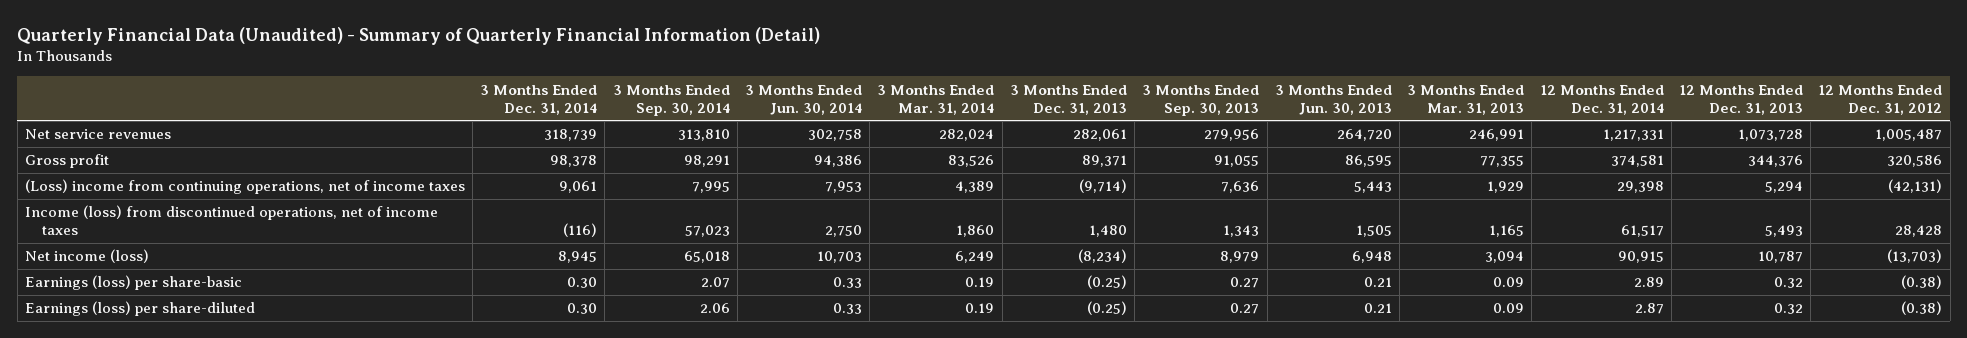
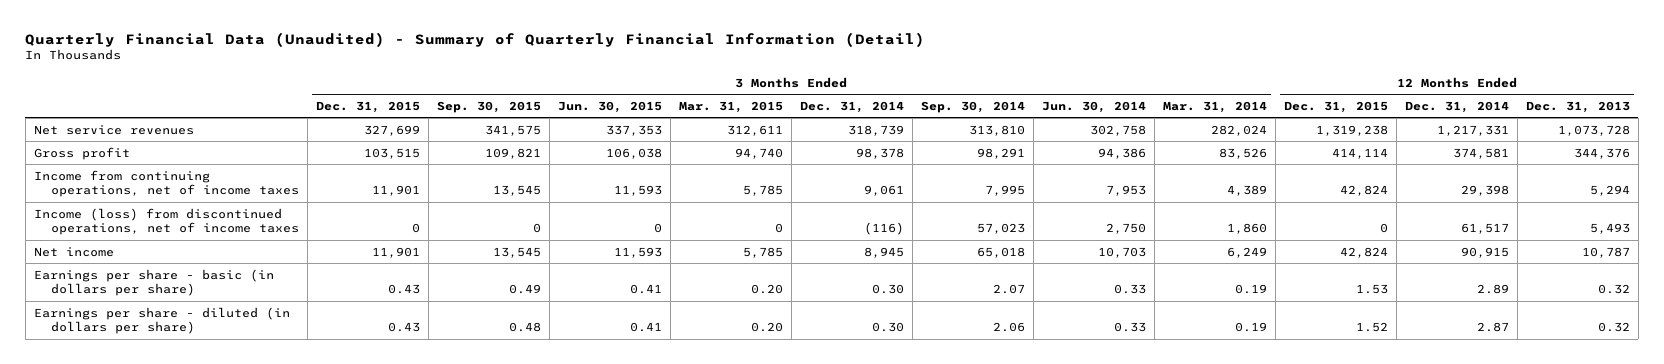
[1009,84,1127,115] 3 Months Ended Dec. 31, 2013 -> none
[1142,84,1260,116] 3 Months Ended Sep. 30, 2013 -> none
[1274,84,1392,115] 3 Months Ended Jun. 30, 2013 -> none
[1407,84,1525,115] 3 Months Ended Mar. 31, 2013 -> none
[1818,84,1943,115] 12 Months Ended Dec. 31, 2012 -> none
none -> [315,100,420,113] Dec. 31, 2015
none -> [436,100,541,113] Sep. 30, 2015
none -> [557,100,662,113] Jun. 30, 2015
none -> [678,100,783,113] Mar. 31, 2015
none -> [1283,100,1388,113] Dec. 31, 2015
[24,179,465,195] (Loss) income from continuing operations, net of income taxes -> [33,169,299,198] Income from continuing operations, net of income taxes
[24,249,149,264] Net income (loss) -> [33,246,114,257] Net income
[24,275,242,291] Earnings (loss) per share-basic -> [33,268,274,297] Earnings per share - basic (in dollars per share)
[24,301,255,317] Earnings (loss) per share-diluted -> [33,306,290,335] Earnings per share - diluted (in dollars per share)

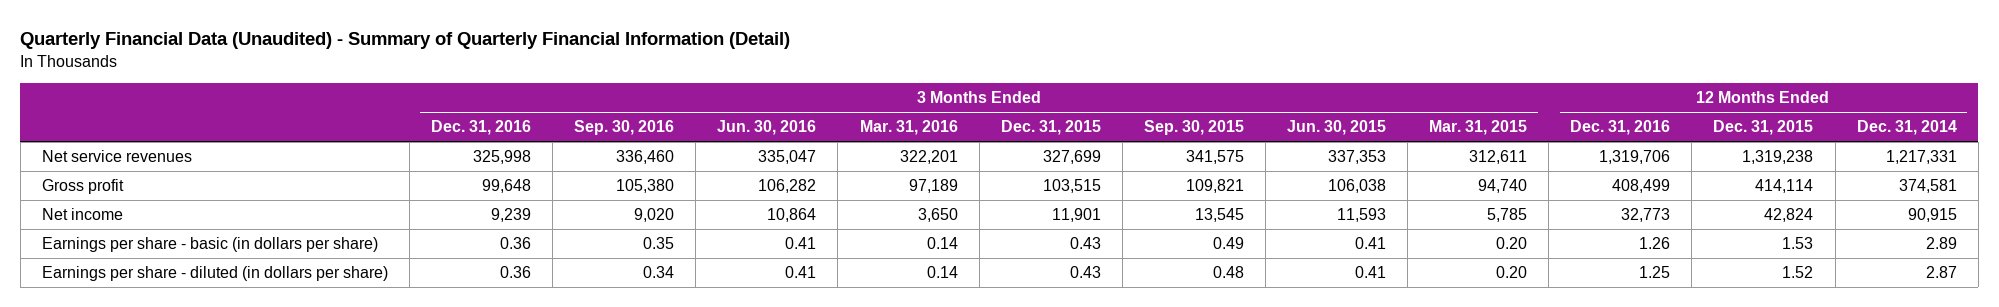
[799,100,904,113] Dec. 31, 2014 -> none
[920,100,1025,113] Sep. 30, 2014 -> none
[1041,100,1146,113] Jun. 30, 2014 -> none
[1162,100,1267,113] Mar. 31, 2014 -> none
[1525,100,1630,113] Dec. 31, 2013 -> none
none -> [431,120,532,136] Dec. 31, 2016
none -> [574,120,675,136] Sep. 30, 2016
none -> [717,120,817,136] Jun. 30, 2016
none -> [859,120,958,136] Mar. 31, 2016
none -> [1570,120,1671,136] Dec. 31, 2016
[33,169,299,198] Income from continuing operations, net of income taxes -> none
[33,207,299,236] Income (loss) from discontinued operations, net of income taxes -> none

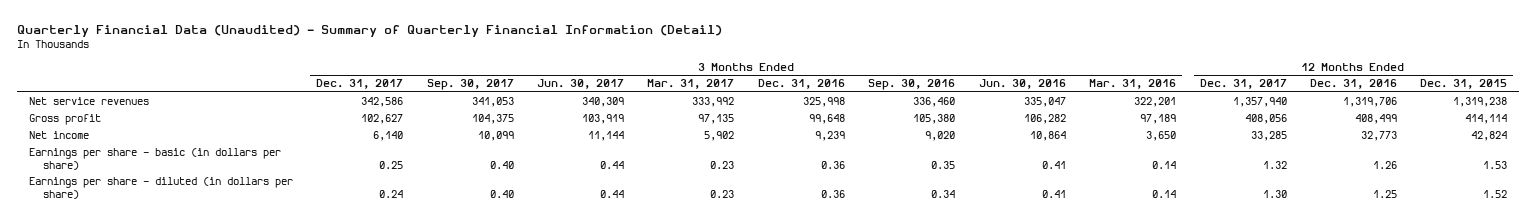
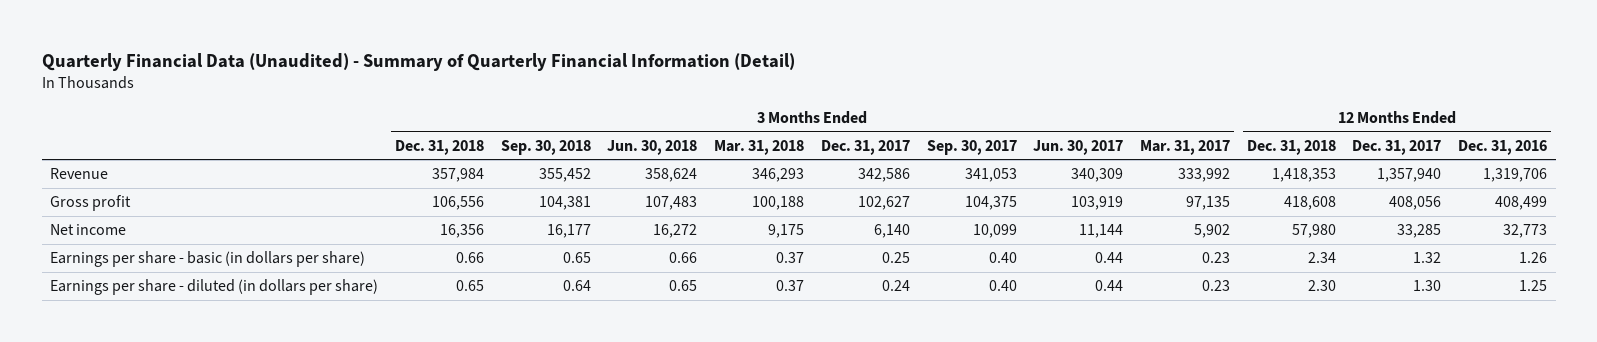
[757,79,845,90] Dec. 31, 2016 -> none
[868,79,956,91] Sep. 30, 2016 -> none
[978,79,1066,90] Jun. 30, 2016 -> none
[1089,79,1177,90] Mar. 31, 2016 -> none
[1420,79,1508,90] Dec. 31, 2015 -> none
none -> [394,139,484,155] Dec. 31, 2018
none -> [500,139,591,155] Sep. 30, 2018
none -> [607,139,698,155] Jun. 30, 2018
none -> [714,139,805,155] Mar. 31, 2018
none -> [1246,139,1336,155] Dec. 31, 2018
[28,97,149,106] Net service revenues -> [50,168,109,180] Revenue

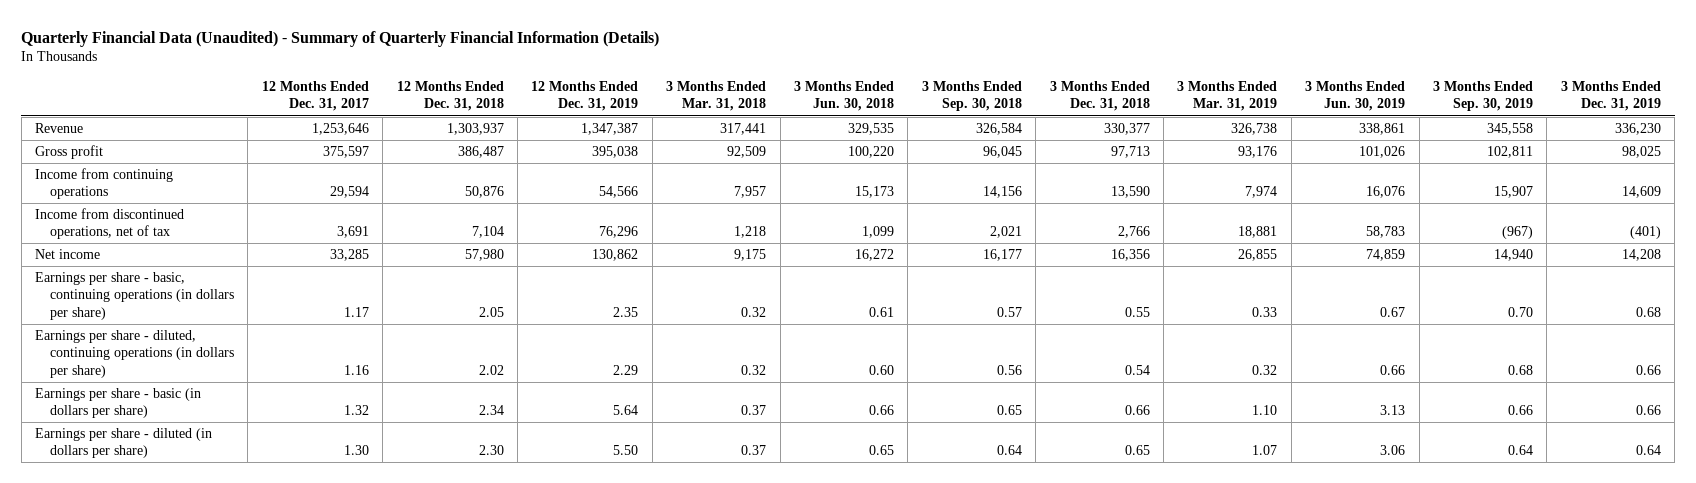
[41,52,795,71] Quarterly Financial Data (Unaudited) - Summary of Quarterly Financial Information (Detail) -> [21,30,660,47] Quarterly Financial Data (Unaudited) - Summary of Quarterly Financial Information (Details)
[820,139,910,155] Dec. 31, 2017 -> none
[926,139,1017,155] Sep. 30, 2017 -> none
[1033,139,1124,155] Jun. 30, 2017 -> none
[1139,139,1230,155] Mar. 31, 2017 -> none
[1458,139,1548,155] Dec. 31, 2016 -> none
none -> [531,81,639,112] 12 Months Ended Dec. 31, 2019
none -> [1177,81,1278,112] 3 Months Ended Mar. 31, 2019
none -> [1305,81,1406,112] 3 Months Ended Jun. 30, 2019
none -> [1432,81,1533,112] 3 Months Ended Sep. 30, 2019
none -> [1560,81,1661,112] 3 Months Ended Dec. 31, 2019
[431,168,484,183] 357,984 -> [1103,123,1150,136] 330,377
[538,168,591,183] 355,452 -> [975,123,1022,136] 326,584
[645,168,698,183] 358,624 -> [847,123,894,136] 329,535
[752,168,805,183] 346,293 -> [720,123,767,136] 317,441
[1271,168,1336,183] 1,418,353 -> [446,123,504,136] 1,303,937
[1377,168,1442,183] 1,357,940 -> [311,123,369,136] 1,253,646
[431,196,484,211] 106,556 -> [1110,146,1150,159] 97,713
[538,196,591,211] 104,381 -> [982,146,1022,159] 96,045
[645,196,698,211] 107,483 -> [847,146,894,159] 100,220
[752,196,805,211] 100,188 -> [727,146,767,159] 92,509
[1283,196,1336,211] 418,608 -> [457,146,504,159] 386,487
[1389,196,1442,211] 408,056 -> [322,146,369,159] 375,597
none -> [35,168,174,200] Income from continuing operations
none -> [35,208,185,240] Income from discontinued operations, net of tax
none -> [35,272,234,320] Earnings per share - basic, continuing operations (in dollars per share)
none -> [35,330,234,378] Earnings per share - diluted, continuing operations (in dollars per share)

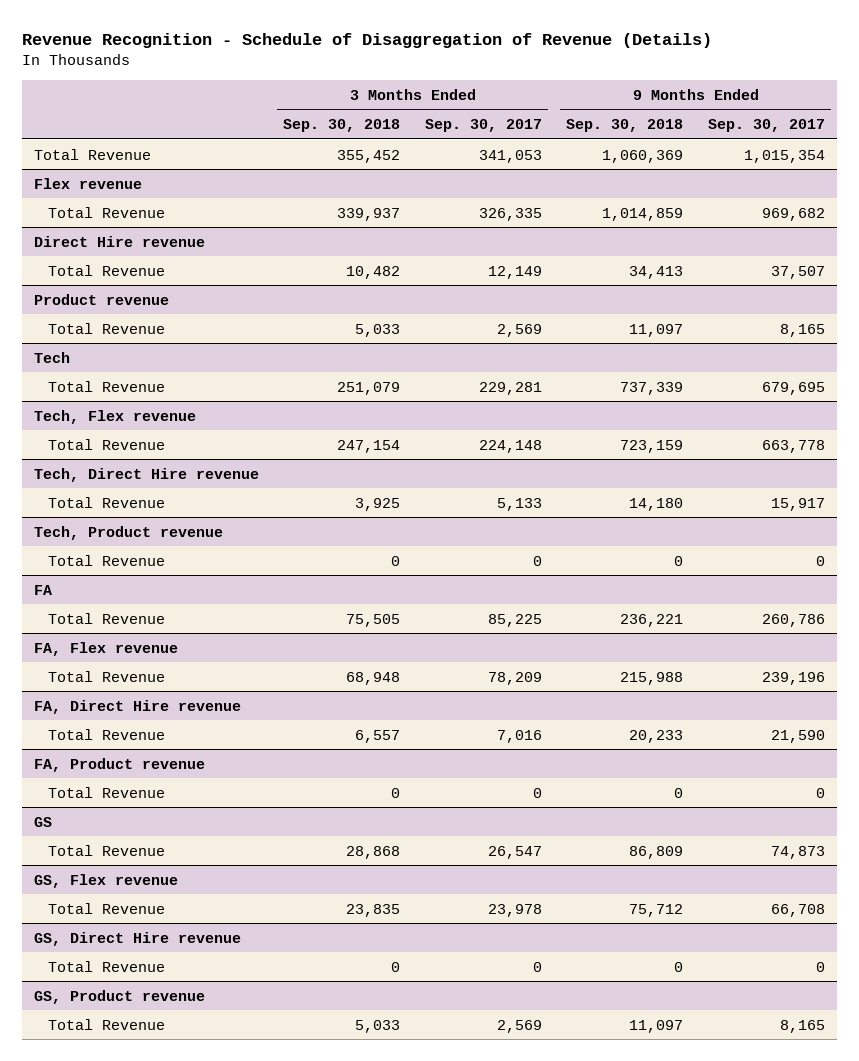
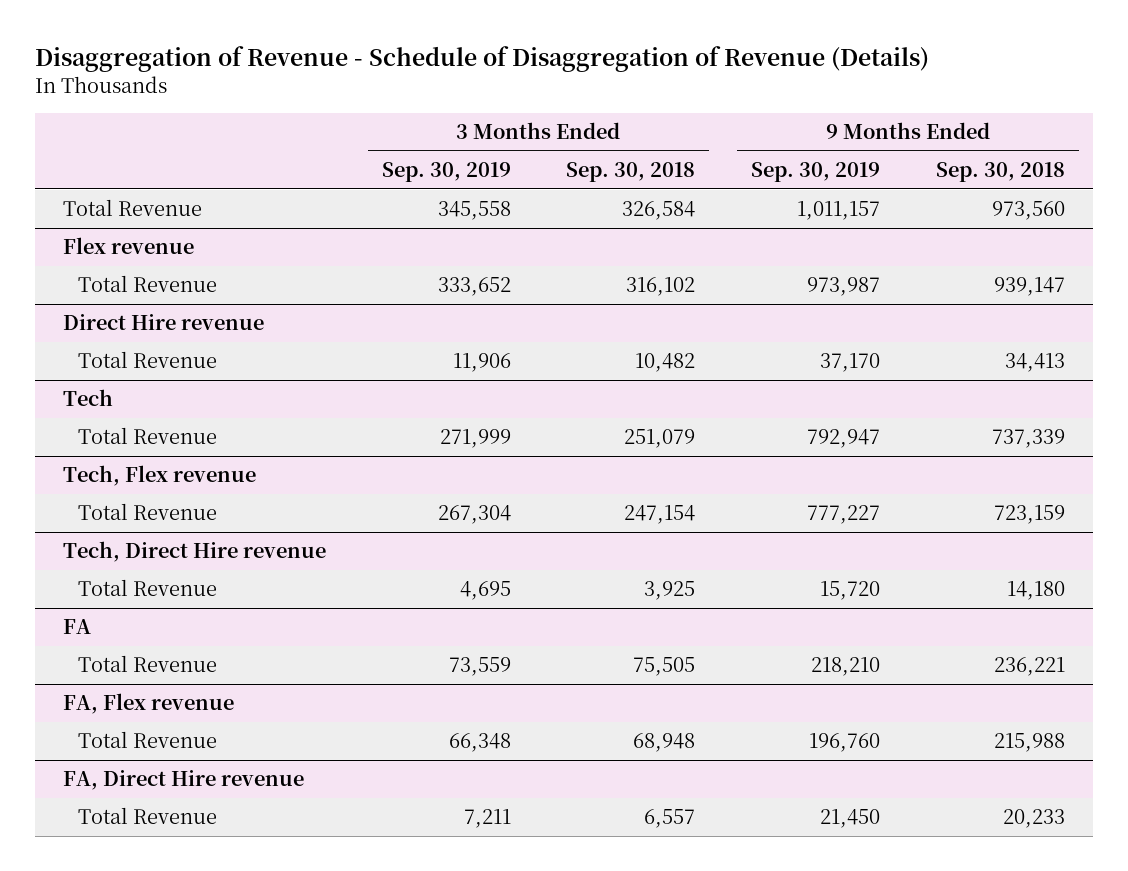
[21,33,712,49] Revenue Recognition - Schedule of Disaggregation of Revenue (Details) -> [34,45,929,72] Disaggregation of Revenue - Schedule of Disaggregation of Revenue (Details)
[424,118,542,132] Sep. 30, 2017 -> none
[707,118,825,132] Sep. 30, 2017 -> none
none -> [381,161,511,182] Sep. 30, 2019
none -> [751,161,881,182] Sep. 30, 2019
[337,149,401,163] 355,452 -> [622,201,696,221] 326,584
[602,149,684,163] 1,060,369 -> [991,201,1065,221] 973,560
[337,207,401,221] 339,937 -> [626,277,696,297] 316,102
[602,207,684,221] 1,014,859 -> [993,277,1065,297] 939,147
[33,293,169,305] Product revenue -> none
[48,322,166,334] Total Revenue -> none
[33,525,223,540] Tech, Product revenue -> none
[48,554,166,566] Total Revenue -> none
[33,757,205,772] FA, Product revenue -> none
[48,786,166,798] Total Revenue -> none
[33,816,52,827] GS -> none
[48,844,166,856] Total Revenue -> none
[33,873,178,888] GS, Flex revenue -> none
[48,902,166,914] Total Revenue -> none
[33,931,241,946] GS, Direct Hire revenue -> none
[48,960,166,972] Total Revenue -> none
[33,989,205,1004] GS, Product revenue -> none
[48,1018,166,1030] Total Revenue -> none

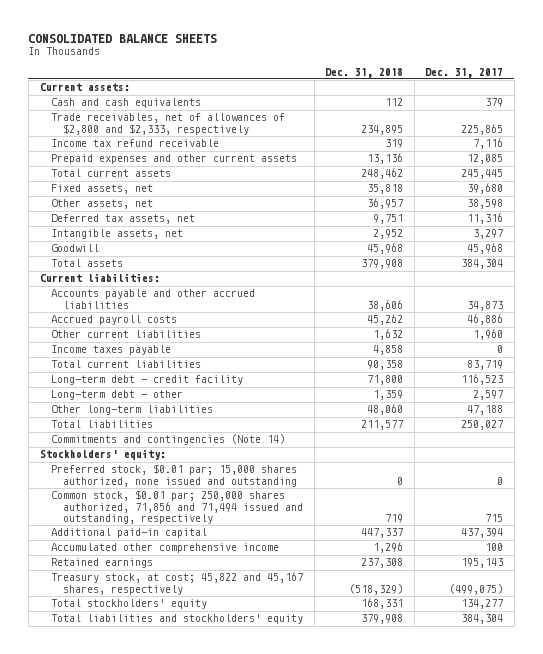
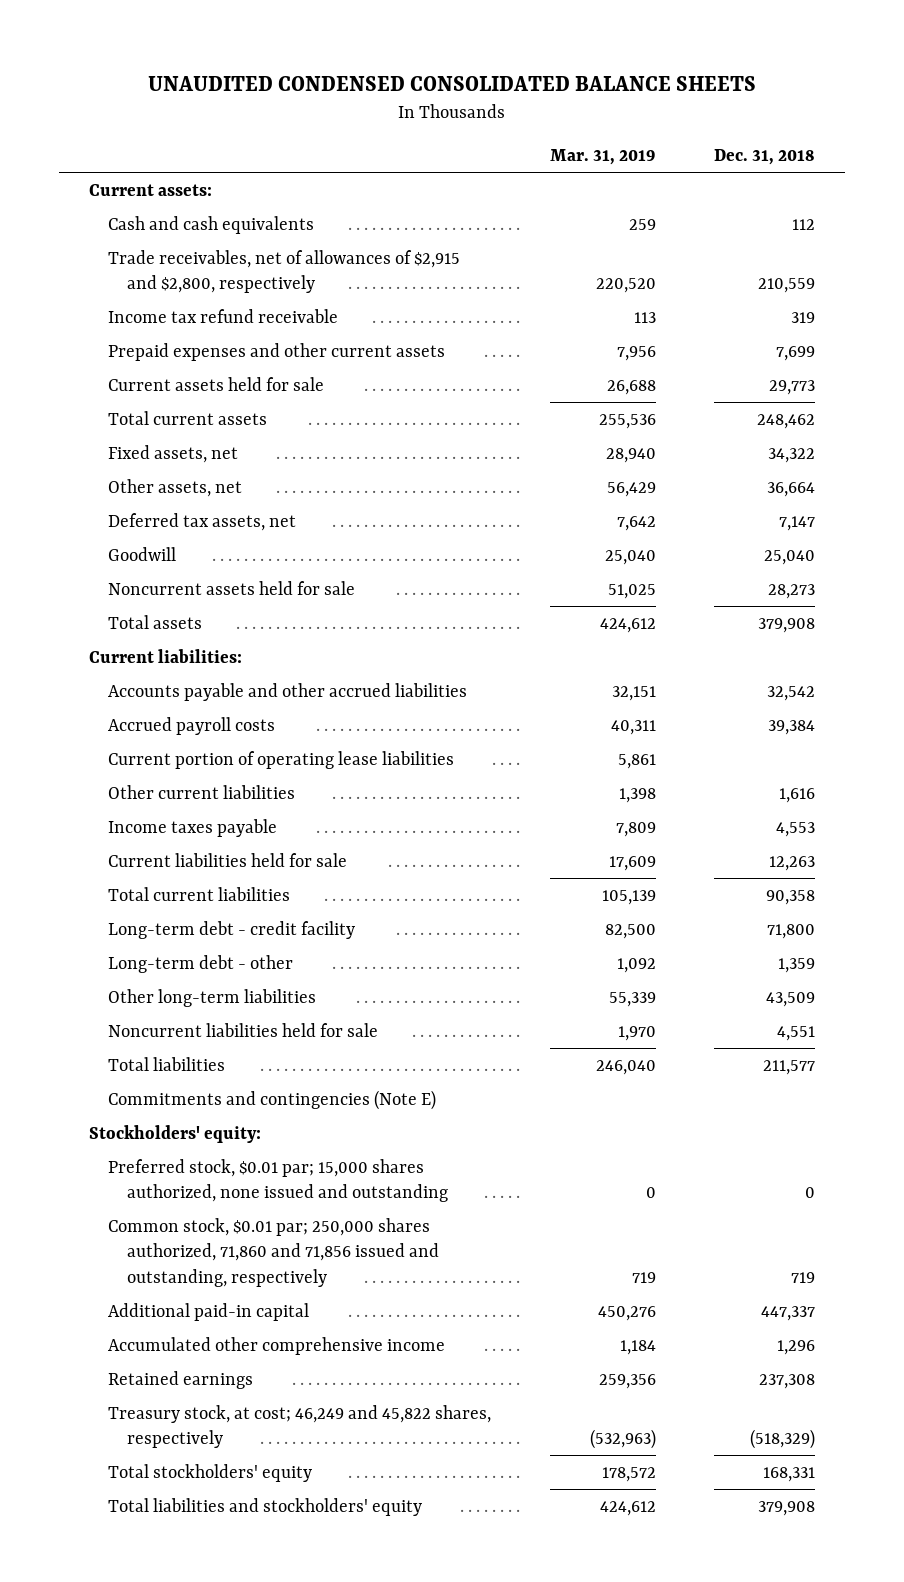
[28,33,218,43] CONSOLIDATED BALANCE SHEETS -> [148,75,757,91] UNAUDITED CONDENSED CONSOLIDATED BALANCE SHEETS
[425,67,504,78] Dec. 31, 2017 -> none
none -> [549,149,656,166] Mar. 31, 2019
[51,113,286,135] Trade receivables, net of allowances of $2,800 and $2,333, respectively -> [107,249,460,294] Trade receivables, net of allowances of $2,915 and $2,800, respectively
[361,124,404,135] 234,895 -> [758,278,816,294] 210,559
[367,153,404,165] 13,136 -> [776,345,816,361] 7,699
none -> [107,376,324,391] Current assets held for sale
[51,229,184,240] Intangible assets, net -> none
[367,184,404,195] 35,818 -> [768,447,816,463] 34,322
[367,198,404,210] 36,957 -> [767,481,816,497] 36,664
[373,214,404,225] 9,751 -> [779,515,816,531] 7,147
[367,243,404,255] 45,968 -> [764,549,816,565] 25,040
none -> [107,580,355,595] Noncurrent assets held for sale
[367,299,404,311] 38,606 -> [767,685,816,701] 32,542
[367,314,404,326] 45,262 -> [768,719,816,735] 39,384
none -> [107,750,454,769] Current portion of operating lease liabilities
[373,329,404,341] 1,632 -> [779,787,816,803] 1,616
[373,345,404,356] 4,858 -> [776,821,816,837] 4,553
none -> [107,852,347,867] Current liabilities held for sale
[367,404,404,416] 48,060 -> [766,991,816,1007] 43,509
none -> [107,1022,378,1037] Noncurrent liabilities held for sale
[51,434,286,446] Commitments and contingencies (Note 14) -> [107,1089,436,1110] Commitments and contingencies (Note E)
[51,490,303,524] Common stock, $0.01 par; 250,000 shares authorized, 71,856 and 71,494 issued and outstanding, respectively -> [107,1217,439,1287] Common stock, $0.01 par; 250,000 shares authorized, 71,860 and 71,856 issued and outstanding, respectively
[51,572,304,595] Treasury stock, at cost; 45,822 and 45,167 shares, respectively -> [107,1404,491,1449] Treasury stock, at cost; 46,249 and 45,822 shares, respectively

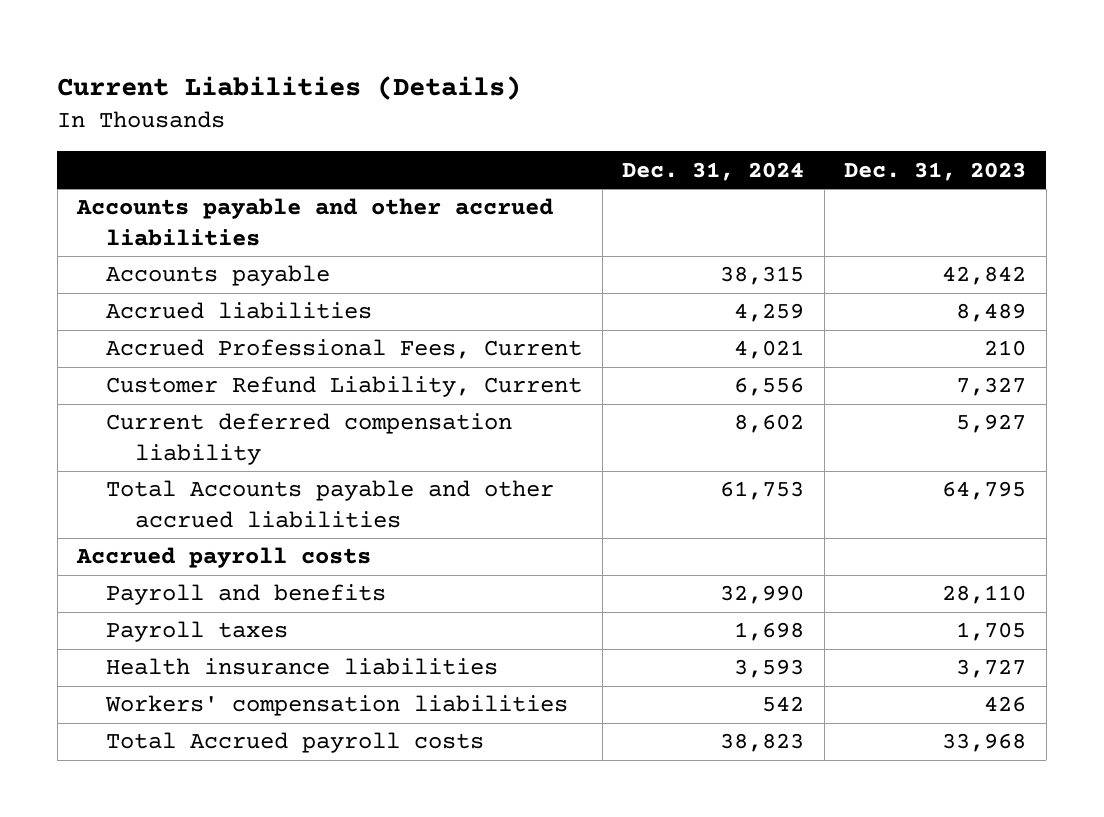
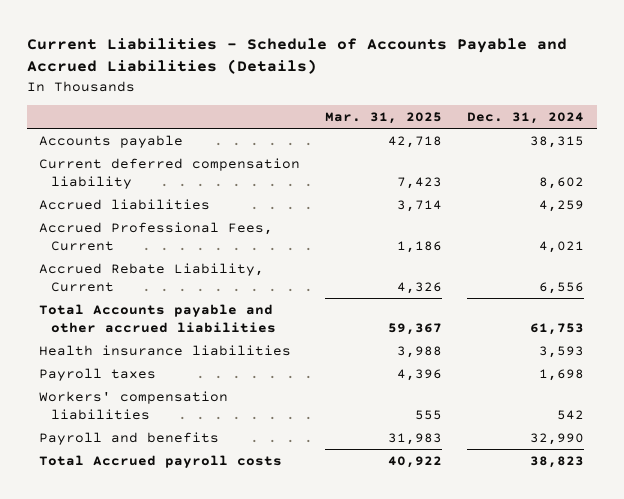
[57,75,522,100] Current Liabilities (Details) -> [26,38,567,75] Current Liabilities - Schedule of Accounts Payable and Accrued Liabilities (Details)
[844,161,1027,181] Dec. 31, 2023 -> none
none -> [325,111,443,124] Mar. 31, 2025
[76,198,554,246] Accounts payable and other accrued liabilities -> none
[106,413,513,465] Current deferred compensation liability -> [39,157,301,189] Current deferred compensation liability
[106,376,583,398] Customer Refund Liability, Current -> [39,262,265,292] Accrued Rebate Liability, Current
[76,547,372,569] Accrued payroll costs -> none
[106,621,289,643] Payroll taxes -> [39,367,157,381] Payroll taxes
[106,584,387,606] Payroll and benefits -> [39,431,220,445] Payroll and benefits

